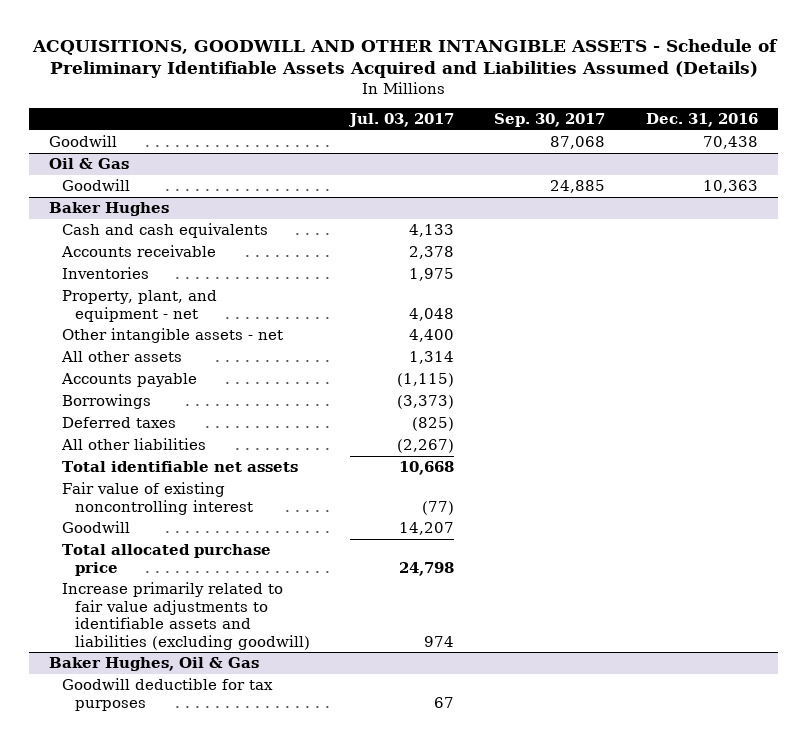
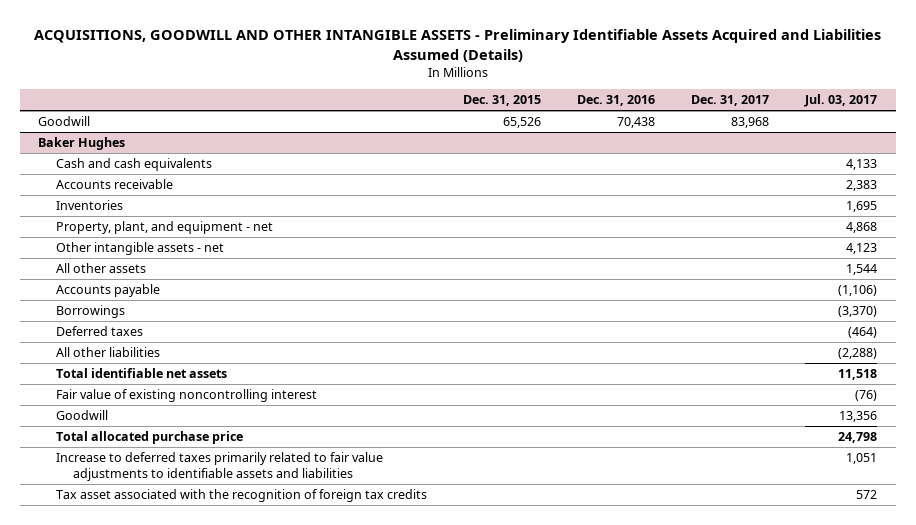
[31,38,778,79] ACQUISITIONS, GOODWILL AND OTHER INTANGIBLE ASSETS - Schedule of Preliminary Identifiable Assets Acquired and Liabilities Assumed (Details) -> [33,28,881,62] ACQUISITIONS, GOODWILL AND OTHER INTANGIBLE ASSETS - Preliminary Identifiable Assets Acquired and Liabilities Assumed (Details)
[494,113,606,128] Sep. 30, 2017 -> none
none -> [462,95,541,107] Dec. 31, 2015
none -> [691,95,770,107] Dec. 31, 2017
[49,158,130,170] Oil & Gas -> none
[62,179,131,192] Goodwill -> none
[409,246,455,260] 2,378 -> [846,179,878,191] 2,383
[409,268,455,282] 1,975 -> [846,200,878,212] 1,695
[409,307,455,321] 4,048 -> [846,221,878,233] 4,868
[409,329,455,343] 4,400 -> [846,242,878,254] 4,123
[409,351,455,365] 1,314 -> [846,263,878,275] 1,544
[397,373,455,388] (1,115) -> [838,284,878,296] (1,106)
[397,395,455,410] (3,373) -> [838,305,878,317] (3,370)
[412,417,455,432] (825) -> [848,326,878,338] (464)
[397,439,455,454] (2,267) -> [838,347,878,359] (2,288)
[399,461,455,476] 10,668 -> [838,368,878,380] 11,518
[422,500,455,515] (77) -> [855,389,878,401] (76)
[399,522,455,536] 14,207 -> [839,410,878,422] 13,356
[49,657,260,672] Baker Hughes, Oil & Gas -> none
[62,678,274,711] Goodwill deductible for tax purposes -> none
[62,582,310,650] Increase primarily related to fair value adjustments to identifiable assets and liabilities (excluding goodwill) -> [55,451,383,481] Increase to deferred taxes primarily related to fair value adjustments to identifiable assets and liabilities
[424,635,455,647] 974 -> [846,452,878,464] 1,051
none -> [55,488,427,502] Tax asset associated with the recognition of foreign tax credits

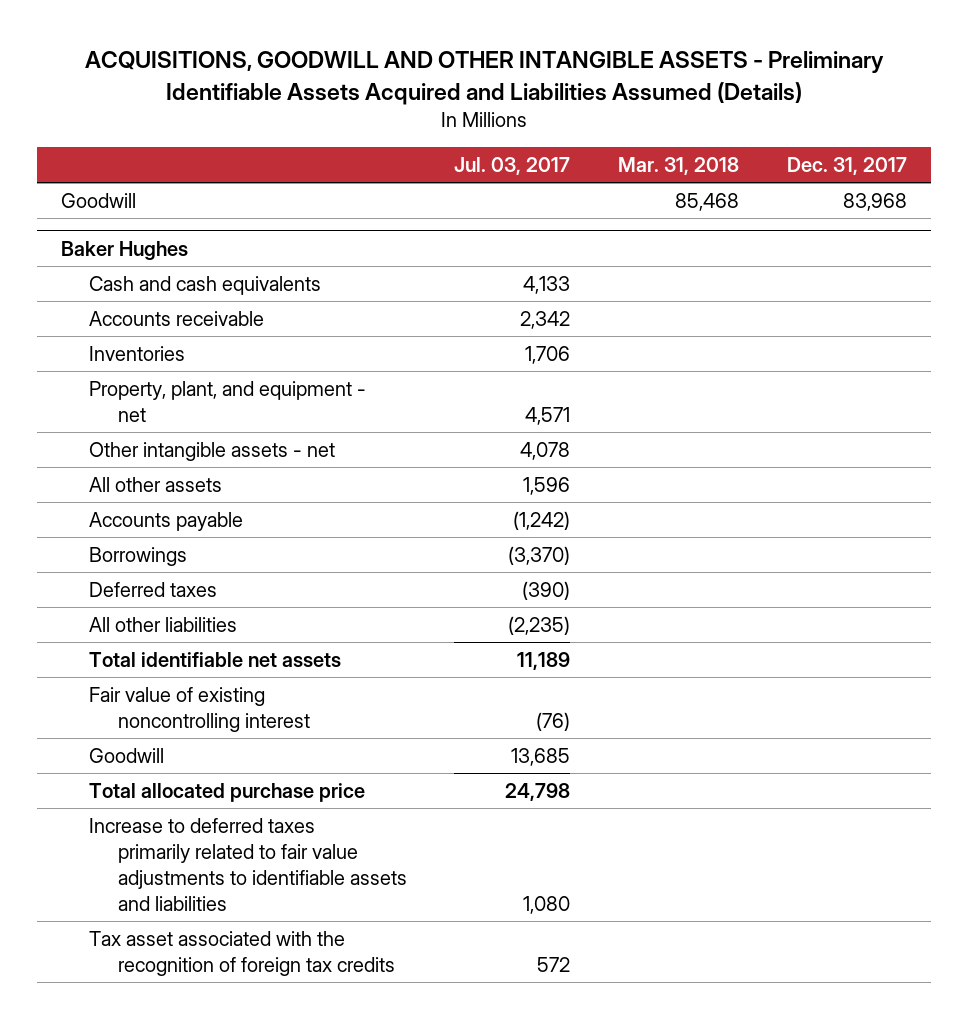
[462,95,541,107] Dec. 31, 2015 -> none
[577,95,656,107] Dec. 31, 2016 -> none
none -> [618,157,740,176] Mar. 31, 2018
[846,179,878,191] 2,383 -> [520,311,571,330] 2,342
[846,200,878,212] 1,695 -> [525,346,571,365] 1,706
[846,221,878,233] 4,868 -> [525,406,571,425] 4,571
[846,242,878,254] 4,123 -> [520,442,571,461] 4,078
[846,263,878,275] 1,544 -> [523,477,571,496] 1,596
[838,284,878,296] (1,106) -> [513,511,571,531] (1,242)
[848,326,878,338] (464) -> [522,581,571,601] (390)
[838,347,878,359] (2,288) -> [508,616,571,636] (2,235)
[838,368,878,380] 11,518 -> [517,652,571,671] 11,189
[839,410,878,422] 13,356 -> [511,748,571,767] 13,685
[846,452,878,464] 1,051 -> [523,895,571,914] 1,080

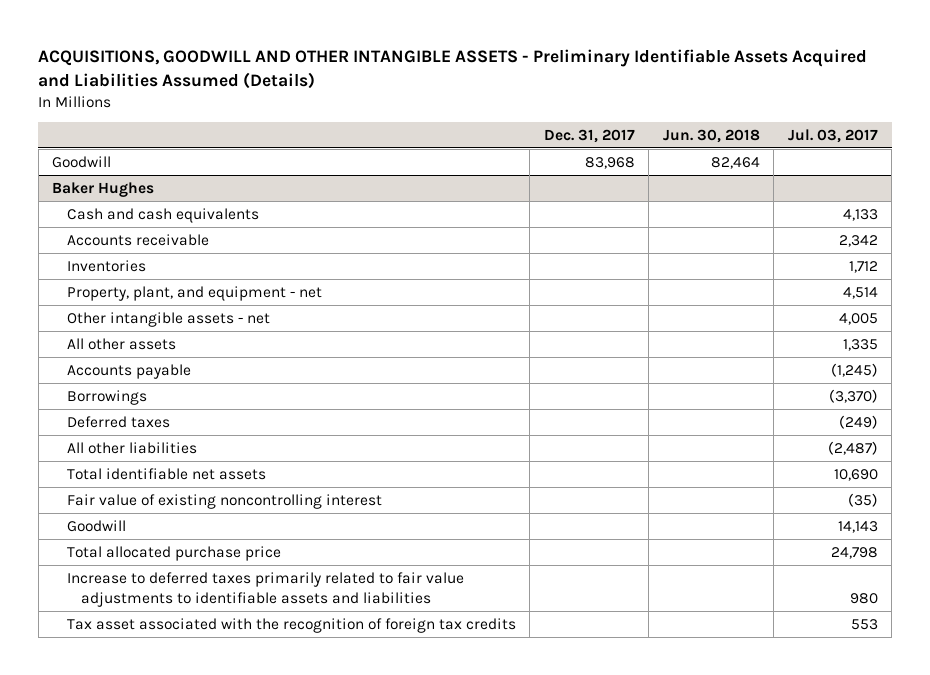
[618,157,740,176] Mar. 31, 2018 -> none
none -> [662,128,760,143] Jun. 30, 2018
[525,346,571,365] 1,706 -> [848,260,878,273] 1,712
[525,406,571,425] 4,571 -> [842,286,878,299] 4,514
[520,442,571,461] 4,078 -> [838,312,878,325] 4,005
[523,477,571,496] 1,596 -> [842,338,878,351] 1,335
[513,511,571,531] (1,242) -> [830,362,878,377] (1,245)
[522,581,571,601] (390) -> [838,414,878,429] (249)
[508,616,571,636] (2,235) -> [827,440,878,455] (2,487)
[517,652,571,671] 11,189 -> [833,468,878,481] 10,690
[536,711,571,731] (76) -> [847,492,878,507] (35)
[511,748,571,767] 13,685 -> [837,520,878,533] 14,143
[523,895,571,914] 1,080 -> [849,592,878,604] 980
[537,956,571,972] 572 -> [850,618,878,630] 553

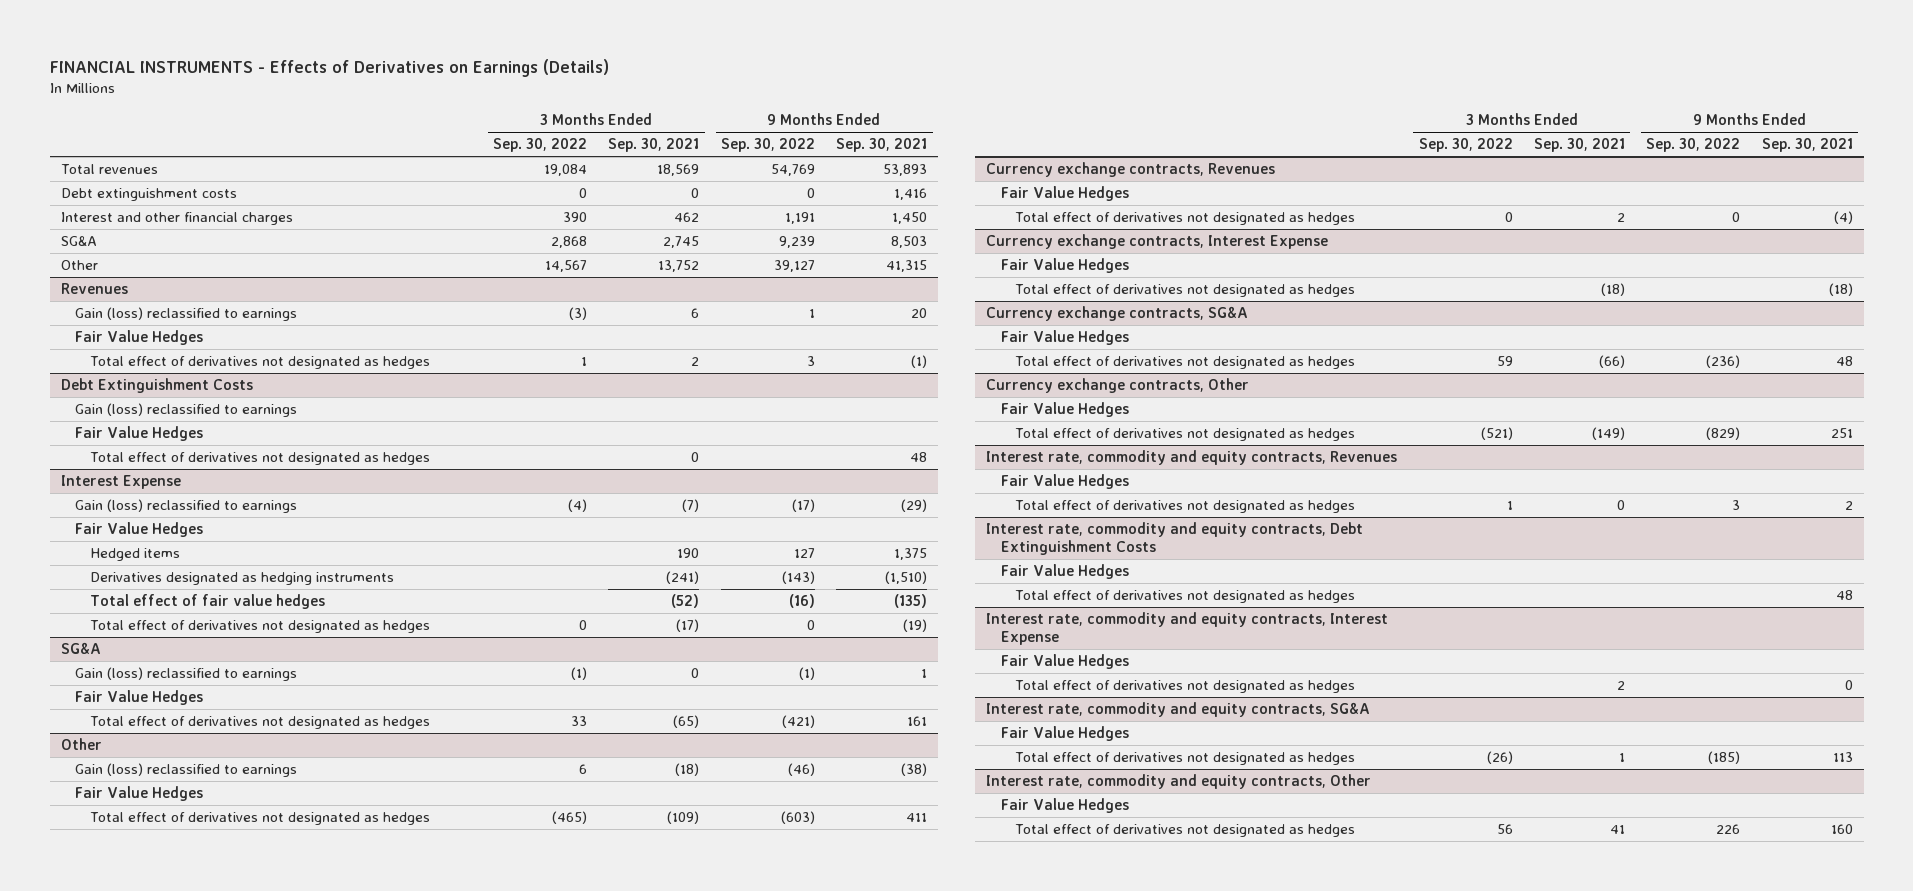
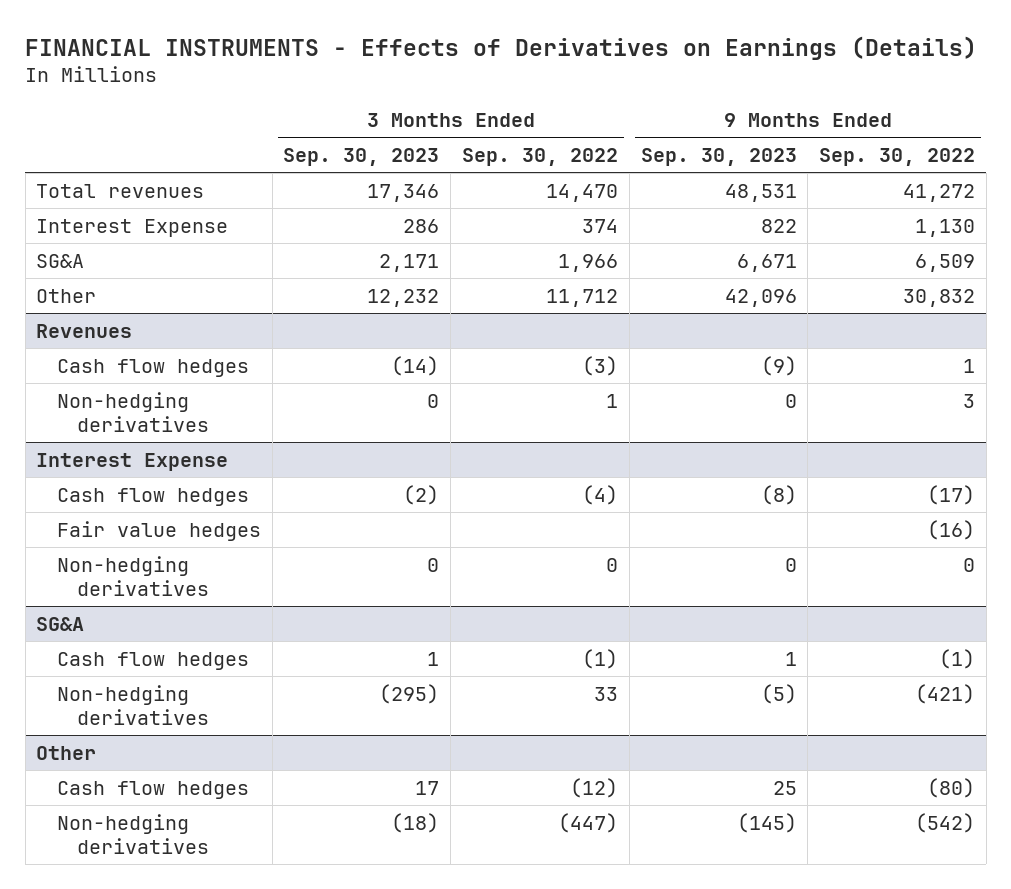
[608,138,700,153] Sep. 30, 2021 -> none
[836,138,928,153] Sep. 30, 2021 -> none
none -> [283,147,440,166] Sep. 30, 2023
none -> [640,147,797,166] Sep. 30, 2023
[60,188,237,202] Debt extinguishment costs -> none
[60,212,293,226] Interest and other financial charges -> none
[544,164,588,177] 19,084 -> [545,183,618,202] 14,470
[770,164,815,177] 54,769 -> [903,183,976,202] 41,272
none -> [36,218,229,237] Interest Expense
[551,236,588,249] 2,868 -> [557,253,618,272] 1,966
[778,236,815,249] 9,239 -> [915,253,976,272] 6,509
[545,260,588,273] 14,567 -> [545,288,618,307] 11,712
[773,260,815,273] 39,127 -> [903,288,976,307] 30,832
[75,330,204,346] Fair Value Hedges -> none
[60,378,253,394] Debt Extinguishment Costs -> none
[75,403,298,418] Gain (loss) reclassified to earnings -> none
[75,426,204,442] Fair Value Hedges -> none
[89,452,430,466] Total effect of derivatives not designated as hedges -> none
[75,307,298,322] Gain (loss) reclassified to earnings -> [56,358,249,377] Cash flow hedges
[89,356,430,370] Total effect of derivatives not designated as hedges -> [56,391,210,432] Non-hedging derivatives
[75,522,204,538] Fair Value Hedges -> none
[89,548,180,562] Hedged items -> none
[89,572,394,586] Derivatives designated as hedging instruments -> none
[75,499,298,514] Gain (loss) reclassified to earnings -> [56,487,249,506] Cash flow hedges
[89,594,325,610] Total effect of fair value hedges -> [56,520,261,541] Fair value hedges
[89,620,430,634] Total effect of derivatives not designated as hedges -> [56,555,210,596] Non-hedging derivatives
[75,690,204,706] Fair Value Hedges -> none
[75,667,298,682] Gain (loss) reclassified to earnings -> [56,651,249,670] Cash flow hedges
[89,716,430,730] Total effect of derivatives not designated as hedges -> [56,684,210,725] Non-hedging derivatives
[75,763,298,778] Gain (loss) reclassified to earnings -> none
[75,786,204,802] Fair Value Hedges -> none
[89,812,430,826] Total effect of derivatives not designated as hedges -> none
[986,162,1276,178] Currency exchange contracts, Revenues -> none
[1000,186,1129,202] Fair Value Hedges -> none
[1015,212,1356,226] Total effect of derivatives not designated as hedges -> none
[986,234,1329,250] Currency exchange contracts, Interest Expense -> none
[1000,258,1129,274] Fair Value Hedges -> none
[1015,284,1356,298] Total effect of derivatives not designated as hedges -> none
[986,306,1249,322] Currency exchange contracts, SG&A -> none
[1000,330,1129,346] Fair Value Hedges -> none
[1015,356,1356,370] Total effect of derivatives not designated as hedges -> none
[986,378,1250,394] Currency exchange contracts, Other -> none
[1000,402,1129,418] Fair Value Hedges -> none
[1015,428,1356,442] Total effect of derivatives not designated as hedges -> none
[986,450,1398,466] Interest rate, commodity and equity contracts, Revenues -> none
[1000,474,1129,490] Fair Value Hedges -> none
[1015,500,1356,514] Total effect of derivatives not designated as hedges -> none
[986,522,1364,556] Interest rate, commodity and equity contracts, Debt Extinguishment Costs -> none
[1000,564,1129,580] Fair Value Hedges -> none
[1015,590,1356,604] Total effect of derivatives not designated as hedges -> none
[986,612,1389,646] Interest rate, commodity and equity contracts, Interest Expense -> none
[1000,654,1129,670] Fair Value Hedges -> none
[1015,680,1356,694] Total effect of derivatives not designated as hedges -> none
[986,702,1371,718] Interest rate, commodity and equity contracts, SG&A -> none
[1000,726,1129,742] Fair Value Hedges -> none
[1015,752,1356,766] Total effect of derivatives not designated as hedges -> none
[986,774,1372,790] Interest rate, commodity and equity contracts, Other -> none
[1000,798,1129,814] Fair Value Hedges -> none
[1015,824,1356,838] Total effect of derivatives not designated as hedges -> none
none -> [56,780,249,799] Cash flow hedges
none -> [56,813,210,854] Non-hedging derivatives

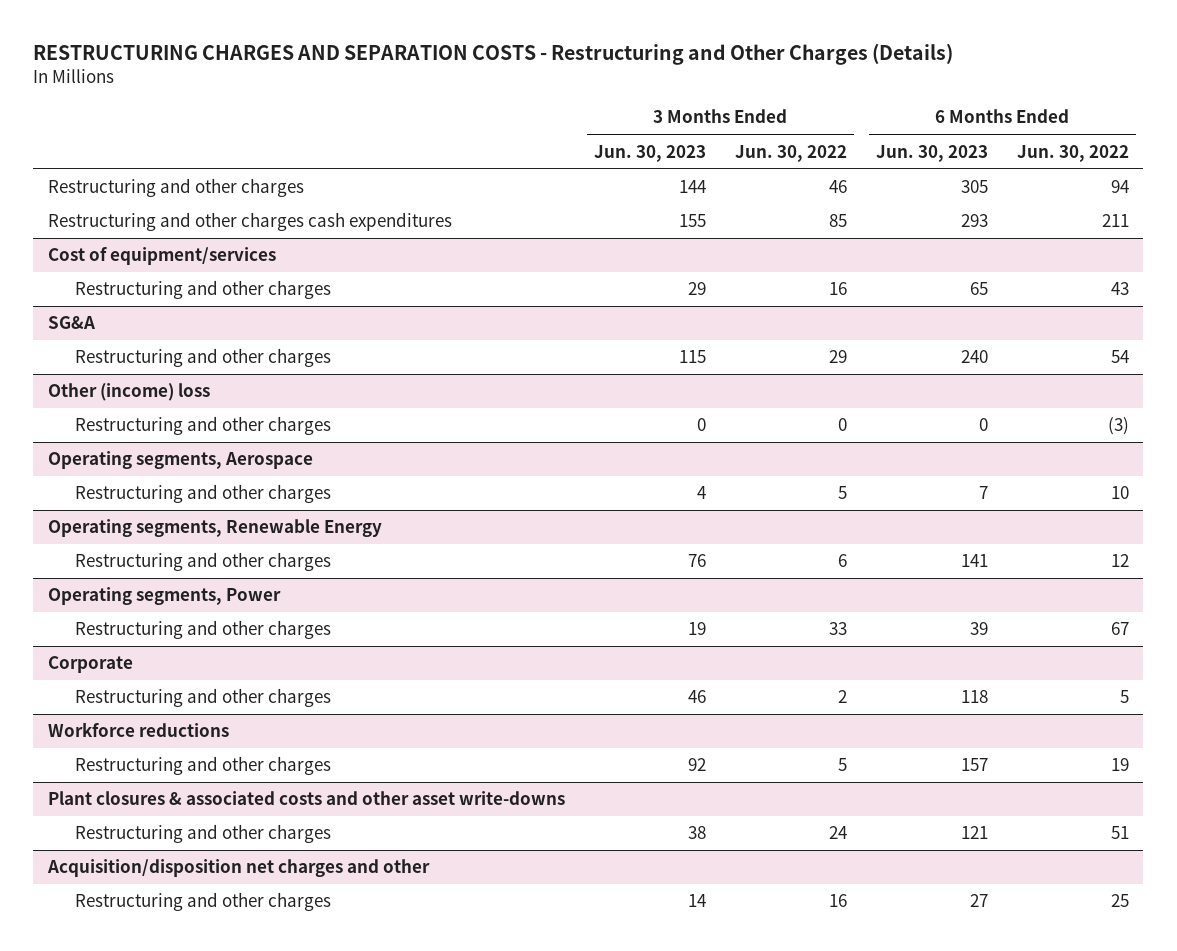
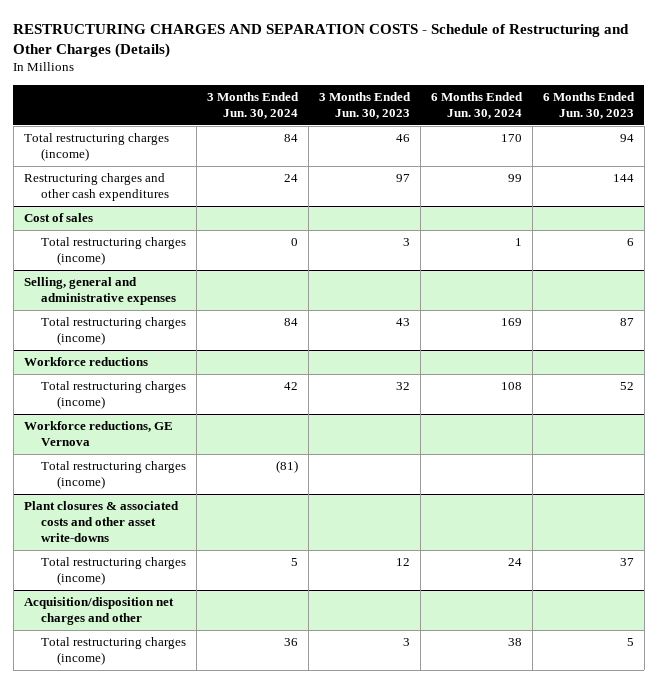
[33,42,954,65] RESTRUCTURING CHARGES AND SEPARATION COSTS - Restructuring and Other Charges (Details) -> [13,23,630,58] RESTRUCTURING CHARGES AND SEPARATION COSTS - Schedule of Restructuring and Other Charges (Details)
[734,144,847,162] Jun. 30, 2022 -> none
[1016,144,1129,162] Jun. 30, 2022 -> none
none -> [206,92,299,119] 3 Months Ended Jun. 30, 2024
none -> [430,92,523,119] 6 Months Ended Jun. 30, 2024
[47,383,210,402] Other (income) loss -> none
[75,416,332,436] Restructuring and other charges -> none
[47,451,313,470] Operating segments, Aerospace -> none
[75,484,332,504] Restructuring and other charges -> none
[47,519,382,538] Operating segments, Renewable Energy -> none
[75,552,332,572] Restructuring and other charges -> none
[47,587,281,606] Operating segments, Power -> none
[75,620,332,640] Restructuring and other charges -> none
[47,656,133,674] Corporate -> none
[75,688,332,708] Restructuring and other charges -> none
[47,178,304,198] Restructuring and other charges -> [23,133,169,162] Total restructuring charges (income)
[678,180,706,194] 144 -> [395,134,410,143] 46
[960,180,988,194] 305 -> [619,134,634,143] 94
[47,212,452,232] Restructuring and other charges cash expenditures -> [23,173,169,202] Restructuring charges and other cash expenditures
[678,214,706,228] 155 -> [395,174,410,183] 97
[960,214,988,228] 293 -> [612,174,634,183] 144
[47,247,276,266] Cost of equipment/services -> [23,213,93,223] Cost of sales
[75,280,332,300] Restructuring and other charges -> [40,237,186,266] Total restructuring charges (income)
[687,282,706,296] 29 -> [402,238,410,247] 3
[969,282,988,296] 65 -> [626,238,634,247] 6
[47,316,95,330] SG&A -> [23,277,176,306] Selling, general and administrative expenses
[75,348,332,368] Restructuring and other charges -> [40,317,186,346] Total restructuring charges (income)
[678,350,706,364] 115 -> [395,318,410,327] 43
[960,350,988,364] 240 -> [619,318,634,327] 87
[75,756,332,776] Restructuring and other charges -> [40,381,186,410] Total restructuring charges (income)
[687,758,706,772] 92 -> [395,382,410,391] 32
[960,758,988,772] 157 -> [619,382,634,391] 52
none -> [23,421,173,447] Workforce reductions, GE Vernova
none -> [40,461,186,490] Total restructuring charges (income)
[75,824,332,844] Restructuring and other charges -> [40,557,186,586] Total restructuring charges (income)
[687,826,706,840] 38 -> [395,558,410,567] 12
[960,826,988,840] 121 -> [619,558,634,567] 37
[75,892,332,912] Restructuring and other charges -> [40,637,186,666] Total restructuring charges (income)
[687,894,706,908] 14 -> [402,638,410,647] 3
[969,894,988,908] 27 -> [626,638,634,647] 5

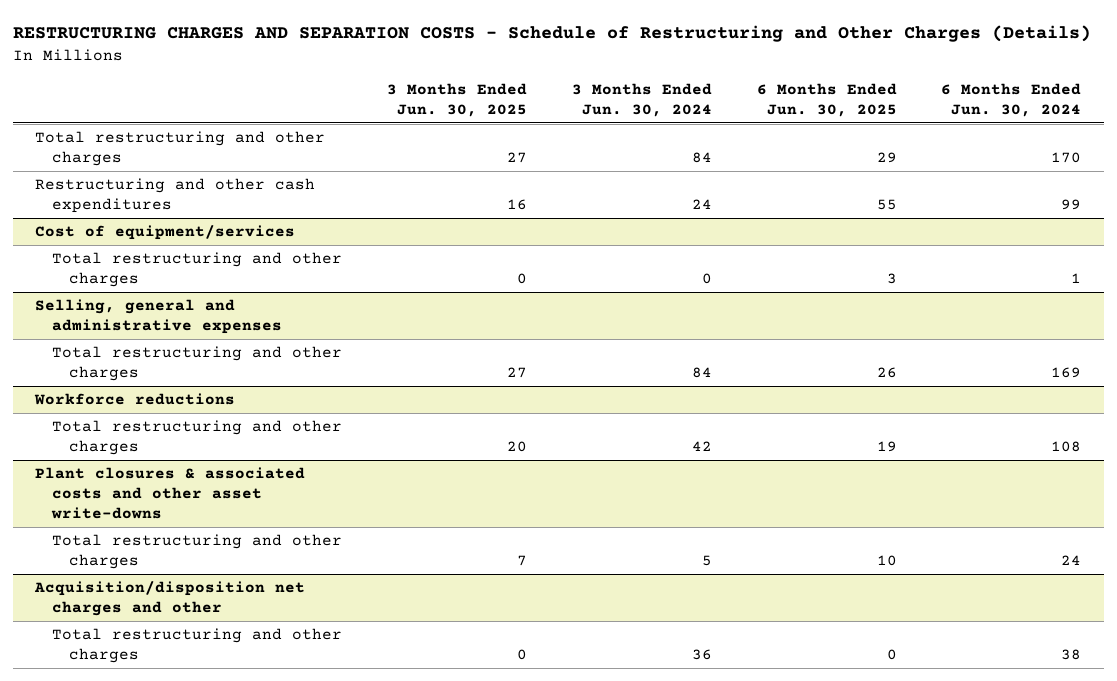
[318,92,411,119] 3 Months Ended Jun. 30, 2023 -> none
[542,92,635,119] 6 Months Ended Jun. 30, 2023 -> none
none -> [386,82,527,117] 3 Months Ended Jun. 30, 2025
none -> [756,82,897,117] 6 Months Ended Jun. 30, 2025
[23,133,169,162] Total restructuring charges (income) -> [35,131,326,167] Total restructuring and other charges
[23,173,169,202] Restructuring charges and other cash expenditures -> [35,178,316,214] Restructuring and other cash expenditures
[23,213,93,223] Cost of sales -> [35,225,296,241] Cost of equipment/services
[40,237,186,266] Total restructuring charges (income) -> [52,252,343,288] Total restructuring and other charges
[40,317,186,346] Total restructuring charges (income) -> [52,346,343,382] Total restructuring and other charges
[23,421,173,447] Workforce reductions, GE Vernova -> none
[40,461,186,490] Total restructuring charges (income) -> none
[40,381,186,410] Total restructuring charges (income) -> [52,420,343,456] Total restructuring and other charges
[40,557,186,586] Total restructuring charges (income) -> [52,534,343,570] Total restructuring and other charges
[40,637,186,666] Total restructuring charges (income) -> [52,628,343,664] Total restructuring and other charges

